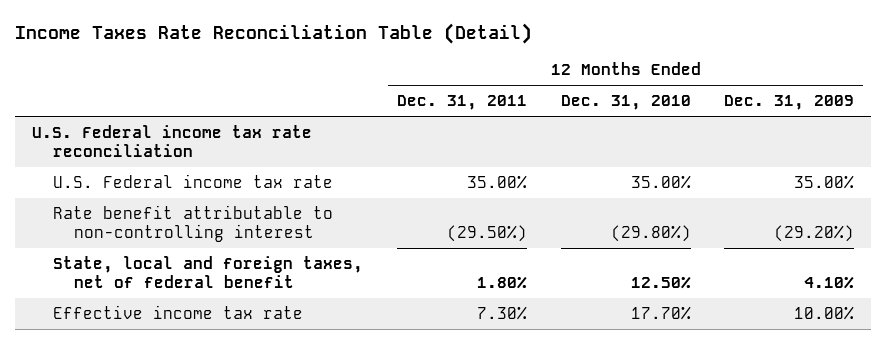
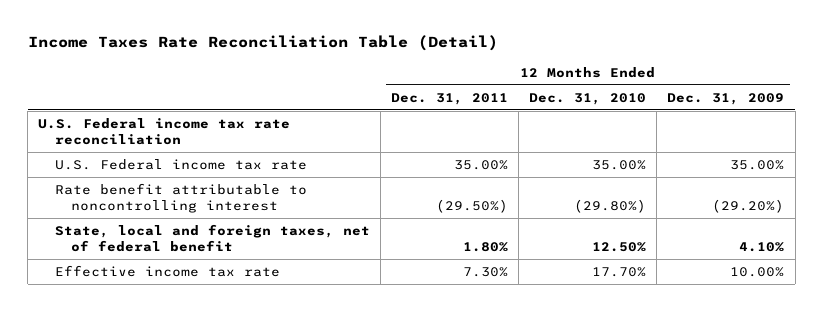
[52,204,333,242] Rate benefit attributable to non-controlling interest -> [54,182,307,213] Rate benefit attributable to noncontrolling interest

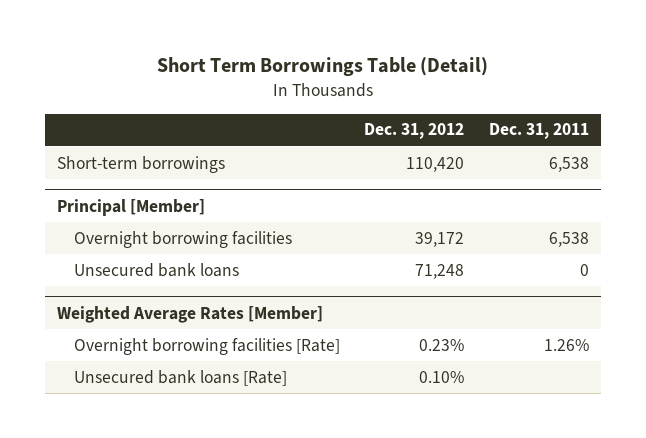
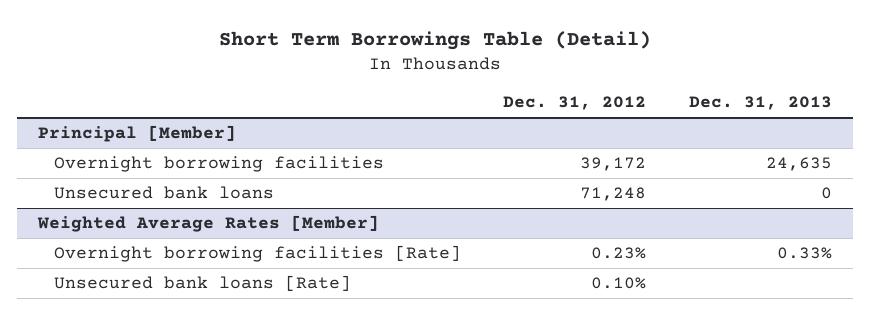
[488,123,589,140] Dec. 31, 2011 -> none
none -> [688,96,832,111] Dec. 31, 2013
[57,155,226,173] Short-term borrowings -> none

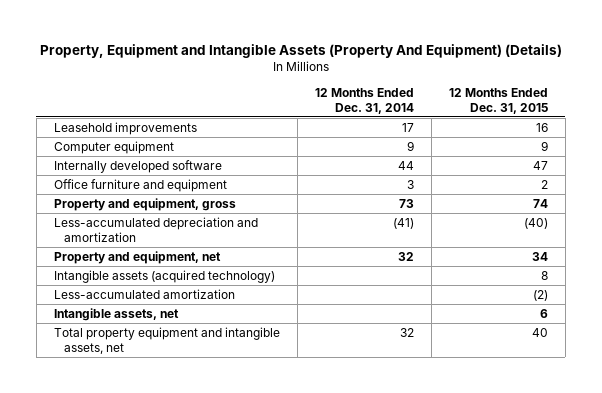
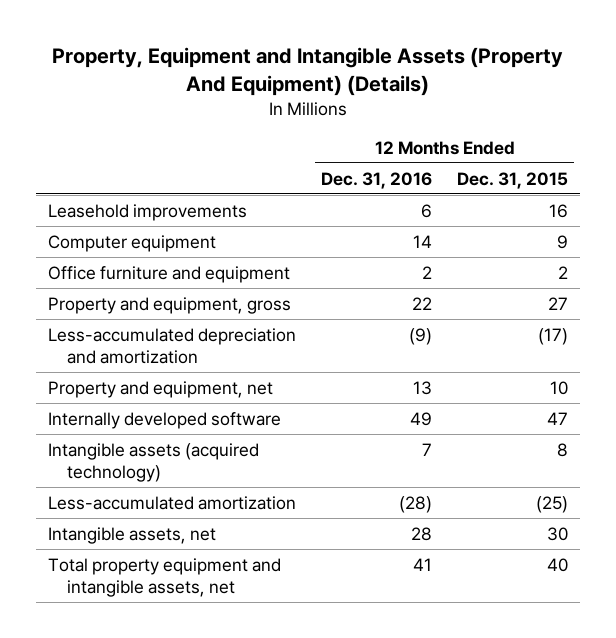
[314,87,414,114] 12 Months Ended Dec. 31, 2014 -> none
none -> [321,171,433,189] Dec. 31, 2016
[532,198,548,208] 74 -> [547,296,568,310] 27
[523,217,548,229] (40) -> [537,327,568,345] (17)
[531,251,548,261] 34 -> [549,380,568,395] 10
[53,159,222,173] Internally developed software -> [48,411,282,429] Internally developed software
[532,289,548,301] (2) -> [535,495,568,513] (25)
[539,308,548,318] 6 -> [546,526,568,541] 30

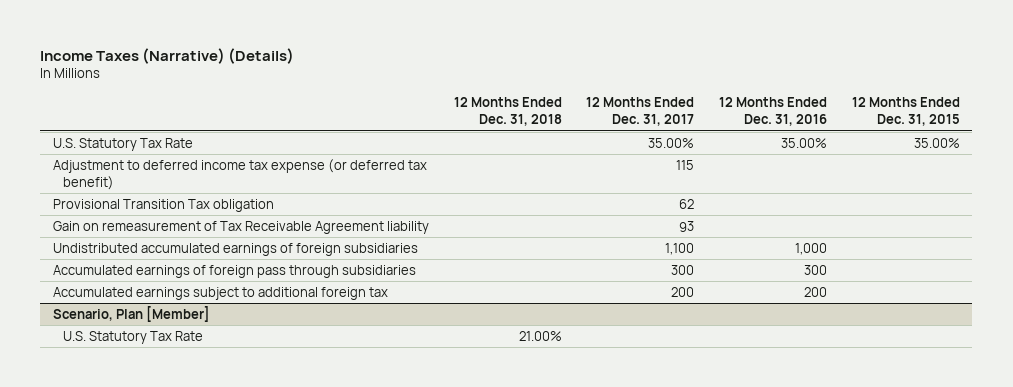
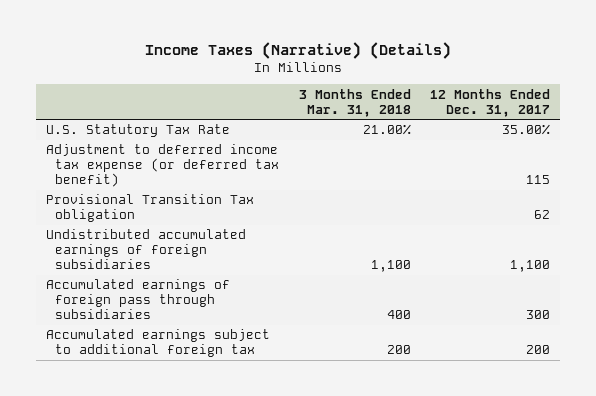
[453,97,562,127] 12 Months Ended Dec. 31, 2018 -> none
[719,97,828,127] 12 Months Ended Dec. 31, 2016 -> none
[851,97,960,127] 12 Months Ended Dec. 31, 2015 -> none
none -> [298,88,411,117] 3 Months Ended Mar. 31, 2018
[52,220,429,234] Gain on remeasurement of Tax Receivable Agreement liability -> none
[52,305,210,322] Scenario, Plan [Member] -> none
[62,330,203,344] U.S. Statutory Tax Rate -> none

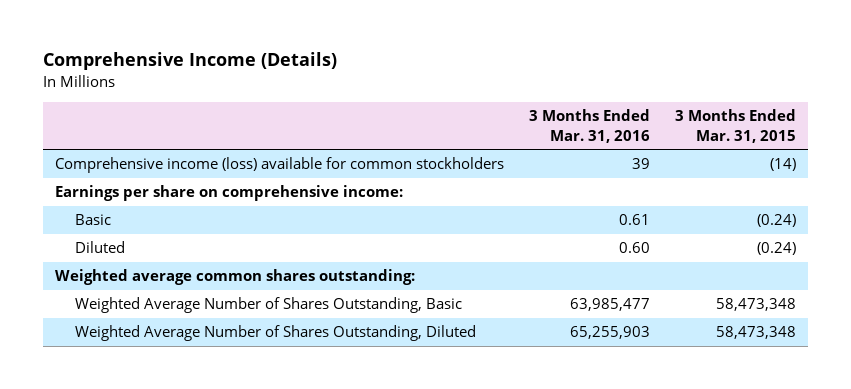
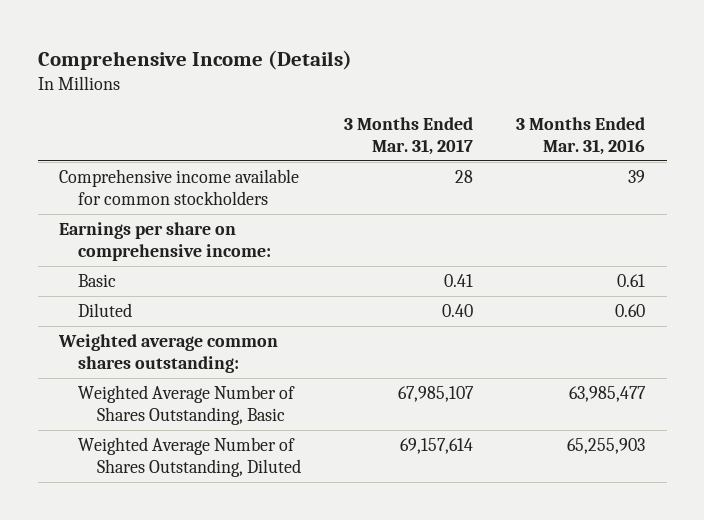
[675,109,797,143] 3 Months Ended Mar. 31, 2015 -> none
none -> [343,116,473,155] 3 Months Ended Mar. 31, 2017
[55,157,505,174] Comprehensive income (loss) available for common stockholders -> [59,169,300,206] Comprehensive income available for common stockholders

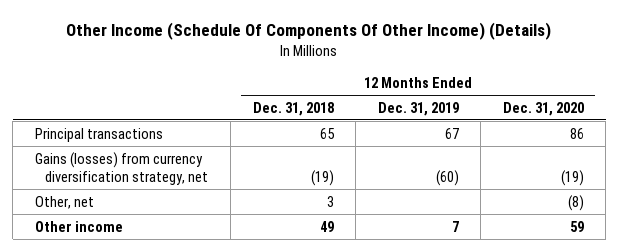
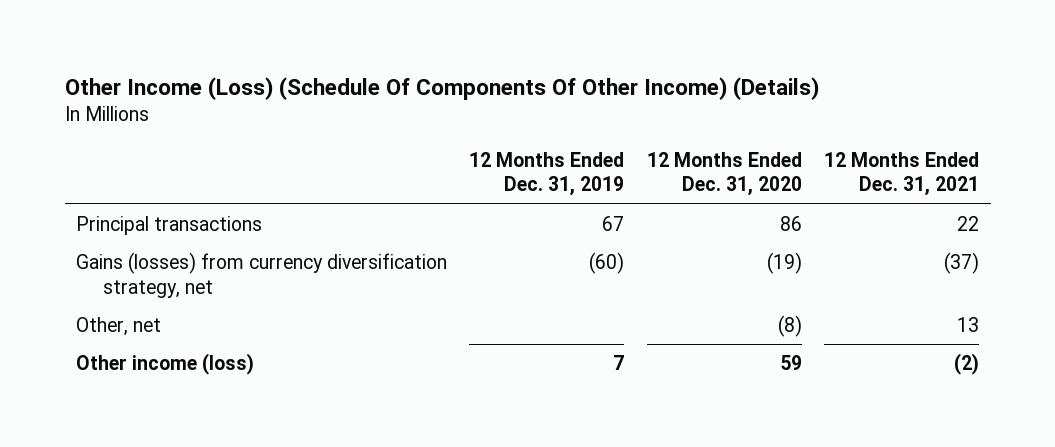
[66,21,552,40] Other Income (Schedule Of Components Of Other Income) (Details) -> [64,76,819,100] Other Income (Loss) (Schedule Of Components Of Other Income) (Details)
[252,101,334,116] Dec. 31, 2018 -> none
none -> [824,151,980,197] 12 Months Ended Dec. 31, 2021
[35,220,124,232] Other income -> [75,353,254,376] Other income (loss)

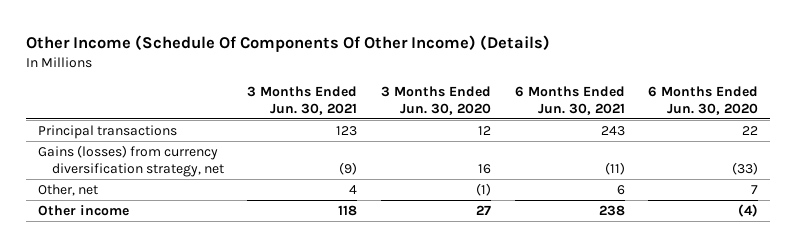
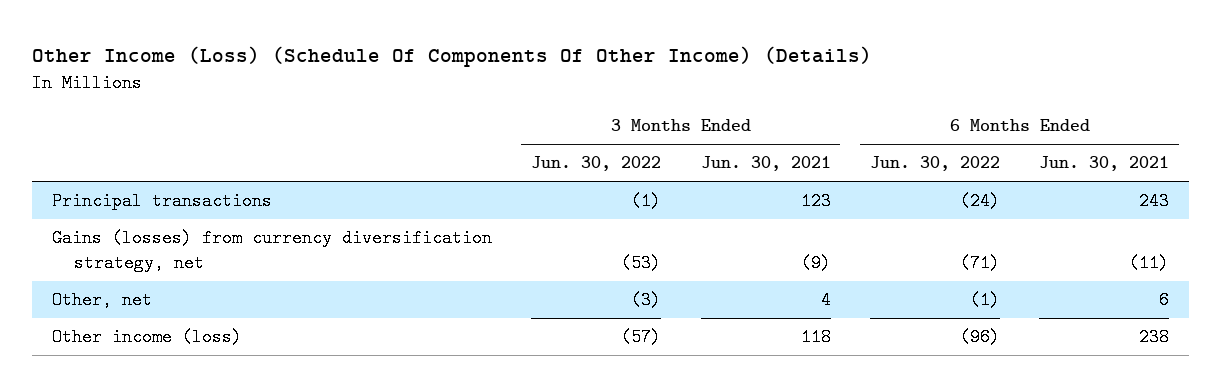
[25,34,550,52] Other Income (Schedule Of Components Of Other Income) (Details) -> [32,45,873,67] Other Income (Loss) (Schedule Of Components Of Other Income) (Details)
[381,86,492,116] 3 Months Ended Jun. 30, 2020 -> none
[648,86,759,116] 6 Months Ended Jun. 30, 2020 -> none
none -> [531,156,662,172] Jun. 30, 2022
none -> [870,156,1001,172] Jun. 30, 2022
[37,204,129,216] Other income -> [51,328,242,347] Other income (loss)

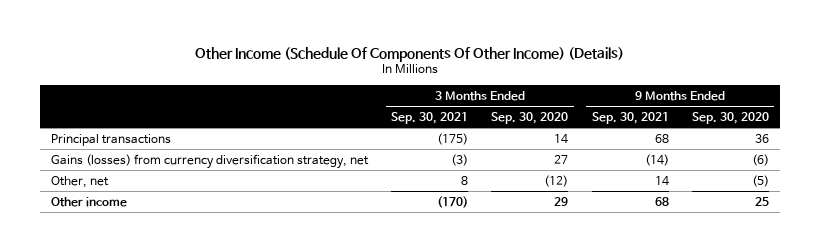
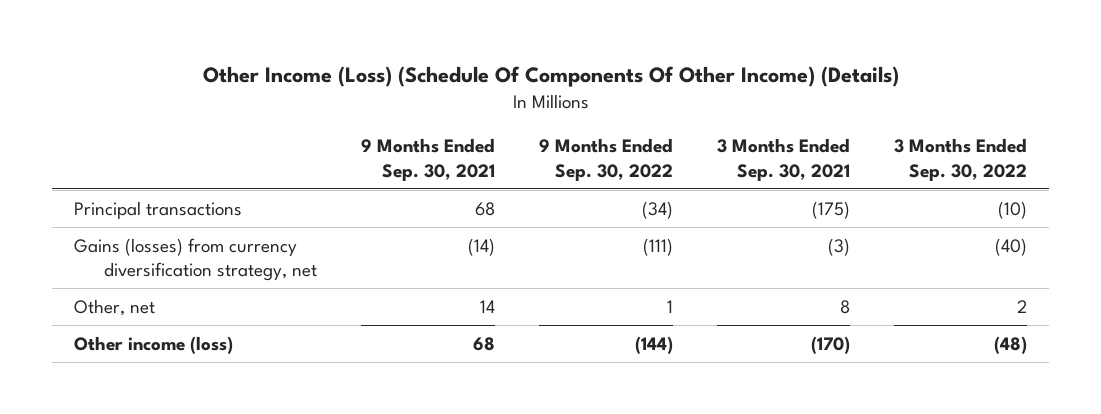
[194,46,624,62] Other Income (Schedule Of Components Of Other Income) (Details) -> [202,66,899,88] Other Income (Loss) (Schedule Of Components Of Other Income) (Details)
[491,111,569,124] Sep. 30, 2020 -> none
[691,111,769,124] Sep. 30, 2020 -> none
none -> [538,138,673,181] 9 Months Ended Sep. 30, 2022
none -> [893,138,1027,181] 3 Months Ended Sep. 30, 2022
[51,196,128,207] Other income -> [74,335,234,354] Other income (loss)

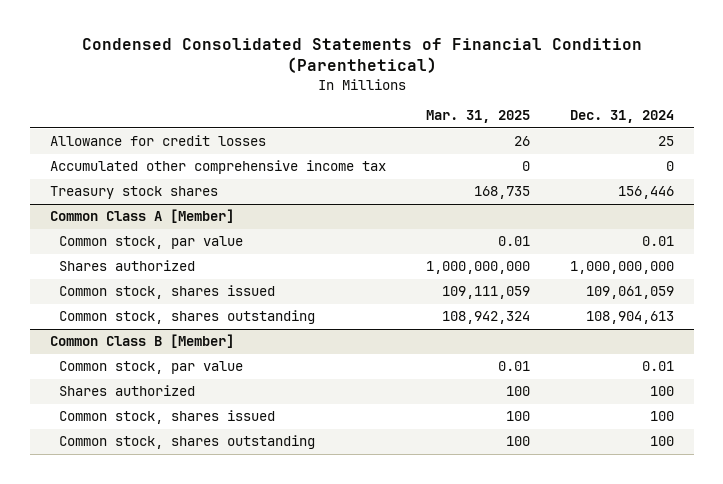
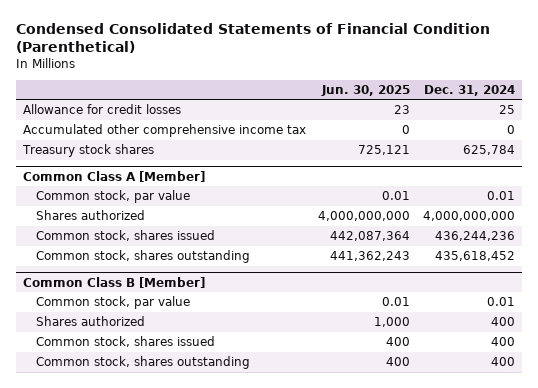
[425,110,530,124] Mar. 31, 2025 -> none
none -> [321,84,411,96] Jun. 30, 2025
[617,186,674,200] 156,446 -> [463,145,516,156] 625,784
[569,261,674,275] 1,000,000,000 -> [423,211,516,222] 4,000,000,000
[585,286,674,300] 109,061,059 -> [435,231,516,242] 436,244,236
[585,311,674,325] 108,904,613 -> [435,251,516,262] 435,618,452
[649,386,674,397] 100 -> [491,317,516,327] 400
[649,411,674,422] 100 -> [491,337,516,347] 400
[649,436,674,447] 100 -> [491,357,516,367] 400

